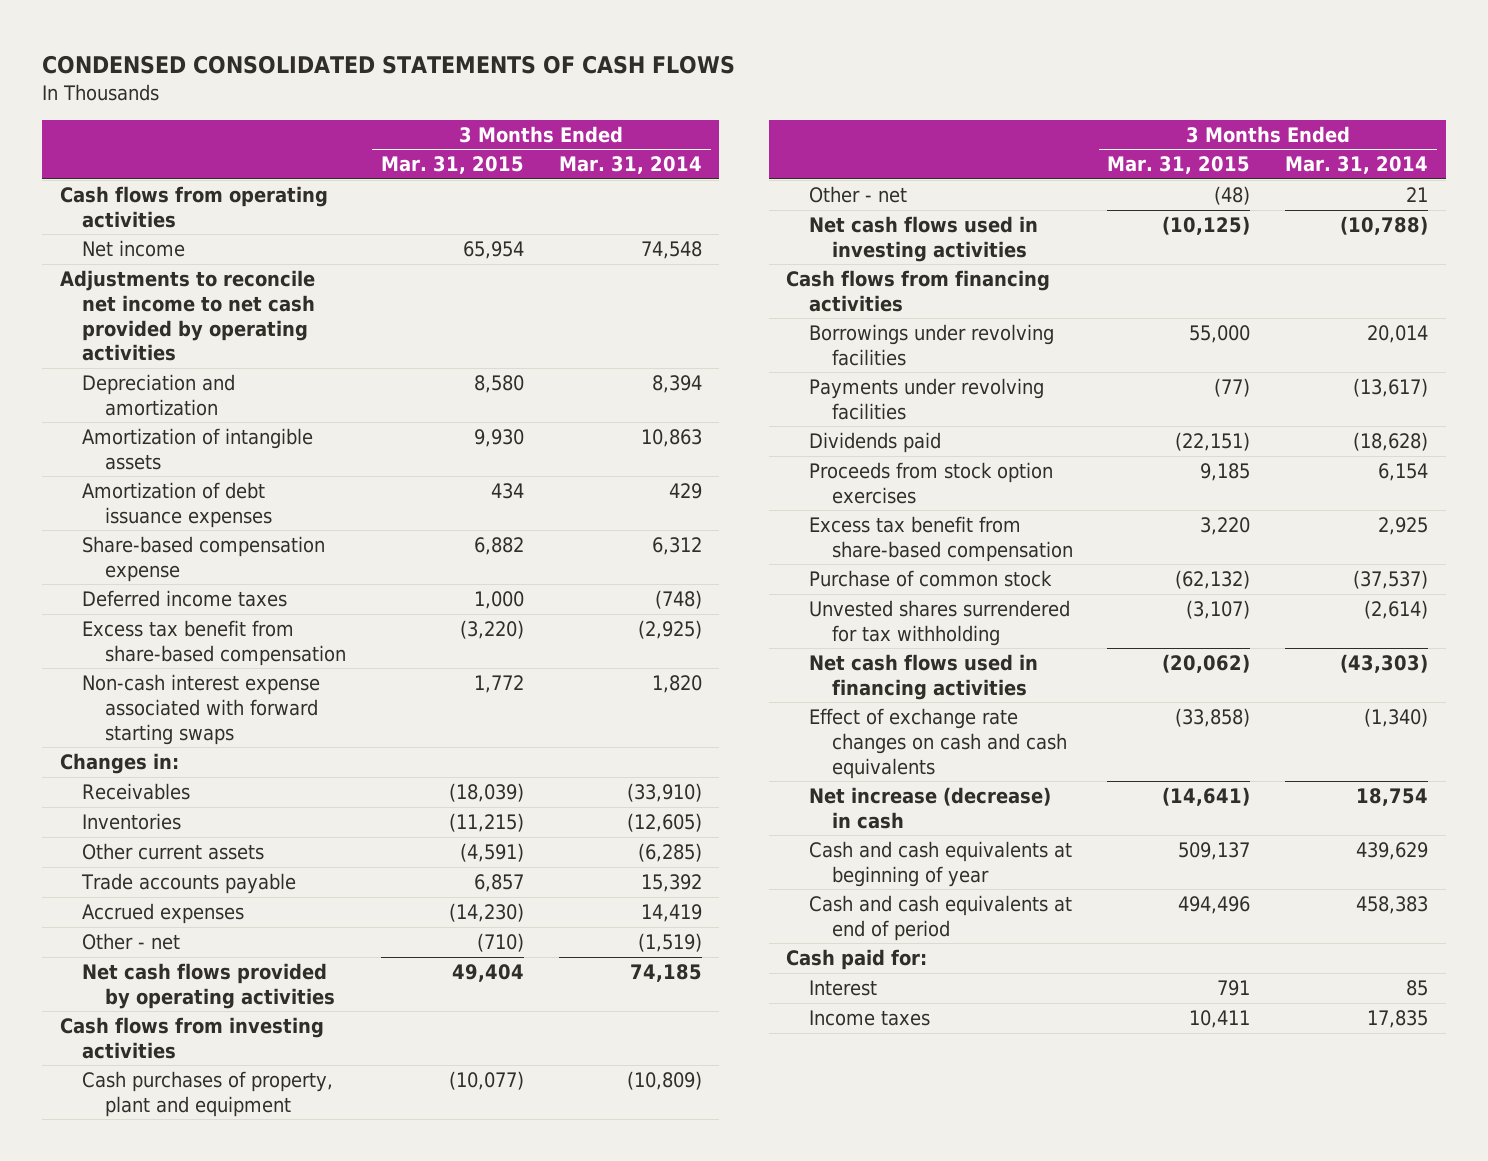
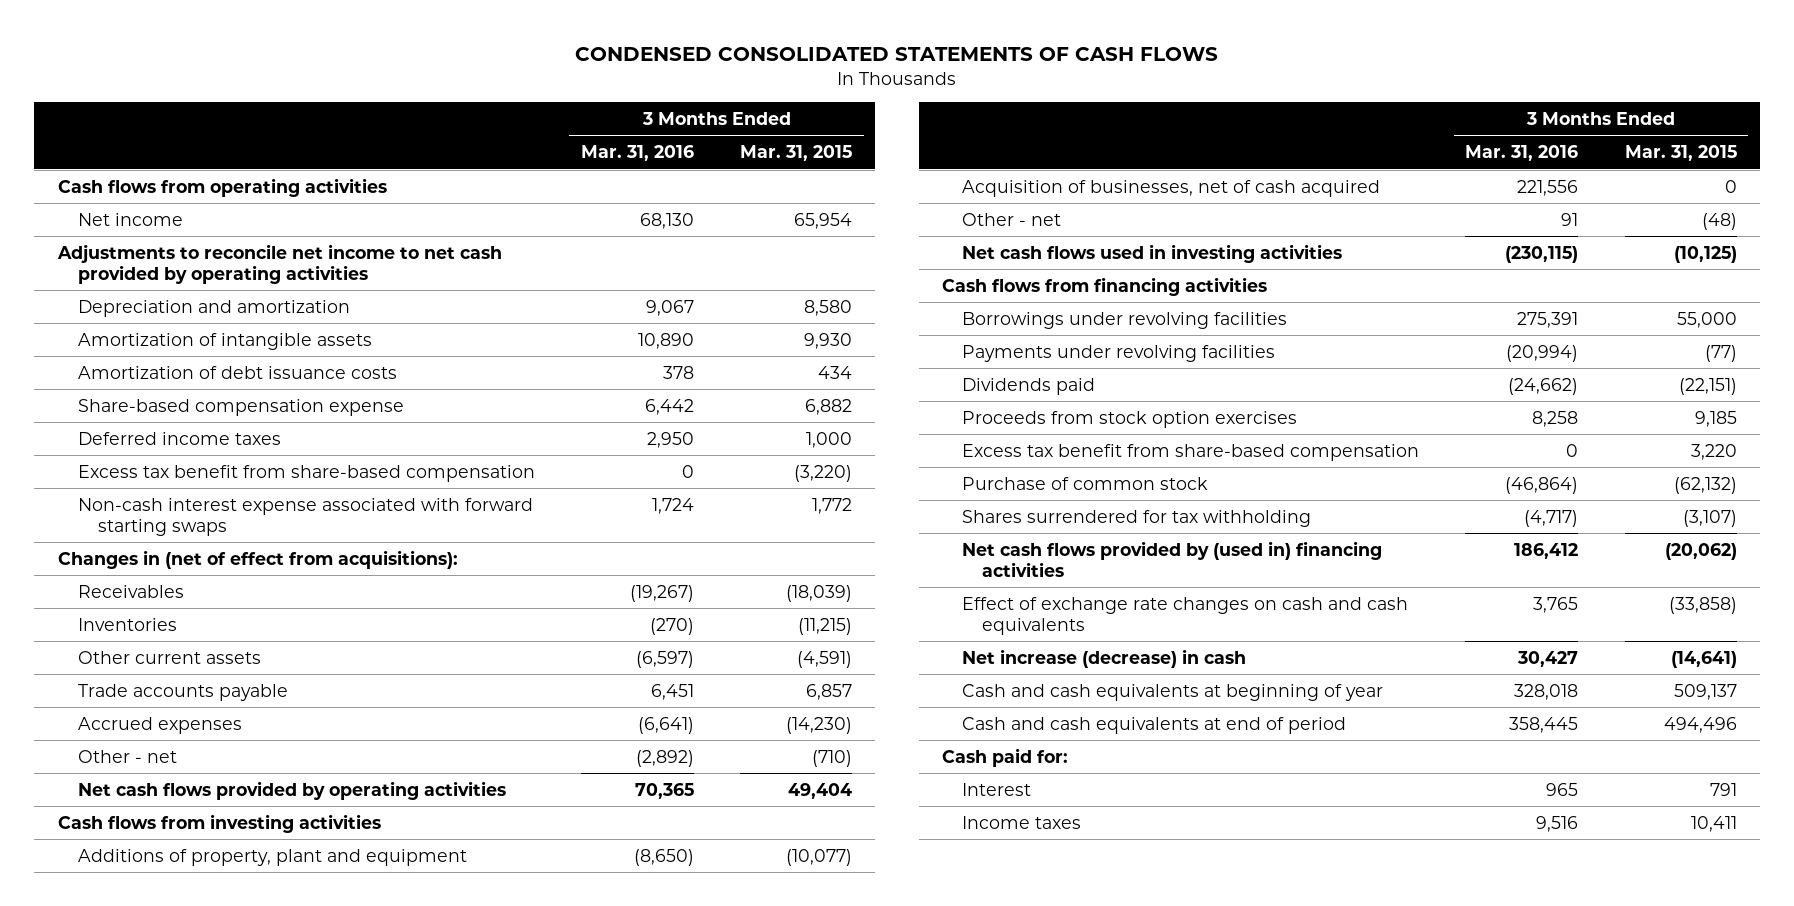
[558,156,702,175] Mar. 31, 2014 -> none
none -> [580,145,694,162] Mar. 31, 2016
[82,482,273,528] Amortization of debt issuance expenses -> [77,365,397,379] Amortization of debt issuance costs
[59,753,179,775] Changes in: -> [57,549,458,569] Changes in (net of effect from acquisitions):
[82,1071,334,1117] Cash purchases of property, plant and equipment -> [77,848,467,866] Additions of property, plant and equipment
none -> [962,179,1381,197] Acquisition of businesses, net of cash acquired
[808,600,1070,646] Unvested shares surrendered for tax withholding -> [962,509,1312,527] Shares surrendered for tax withholding
[808,654,1038,700] Net cash flows used in financing activities -> [962,540,1383,577] Net cash flows provided by (used in) financing activities

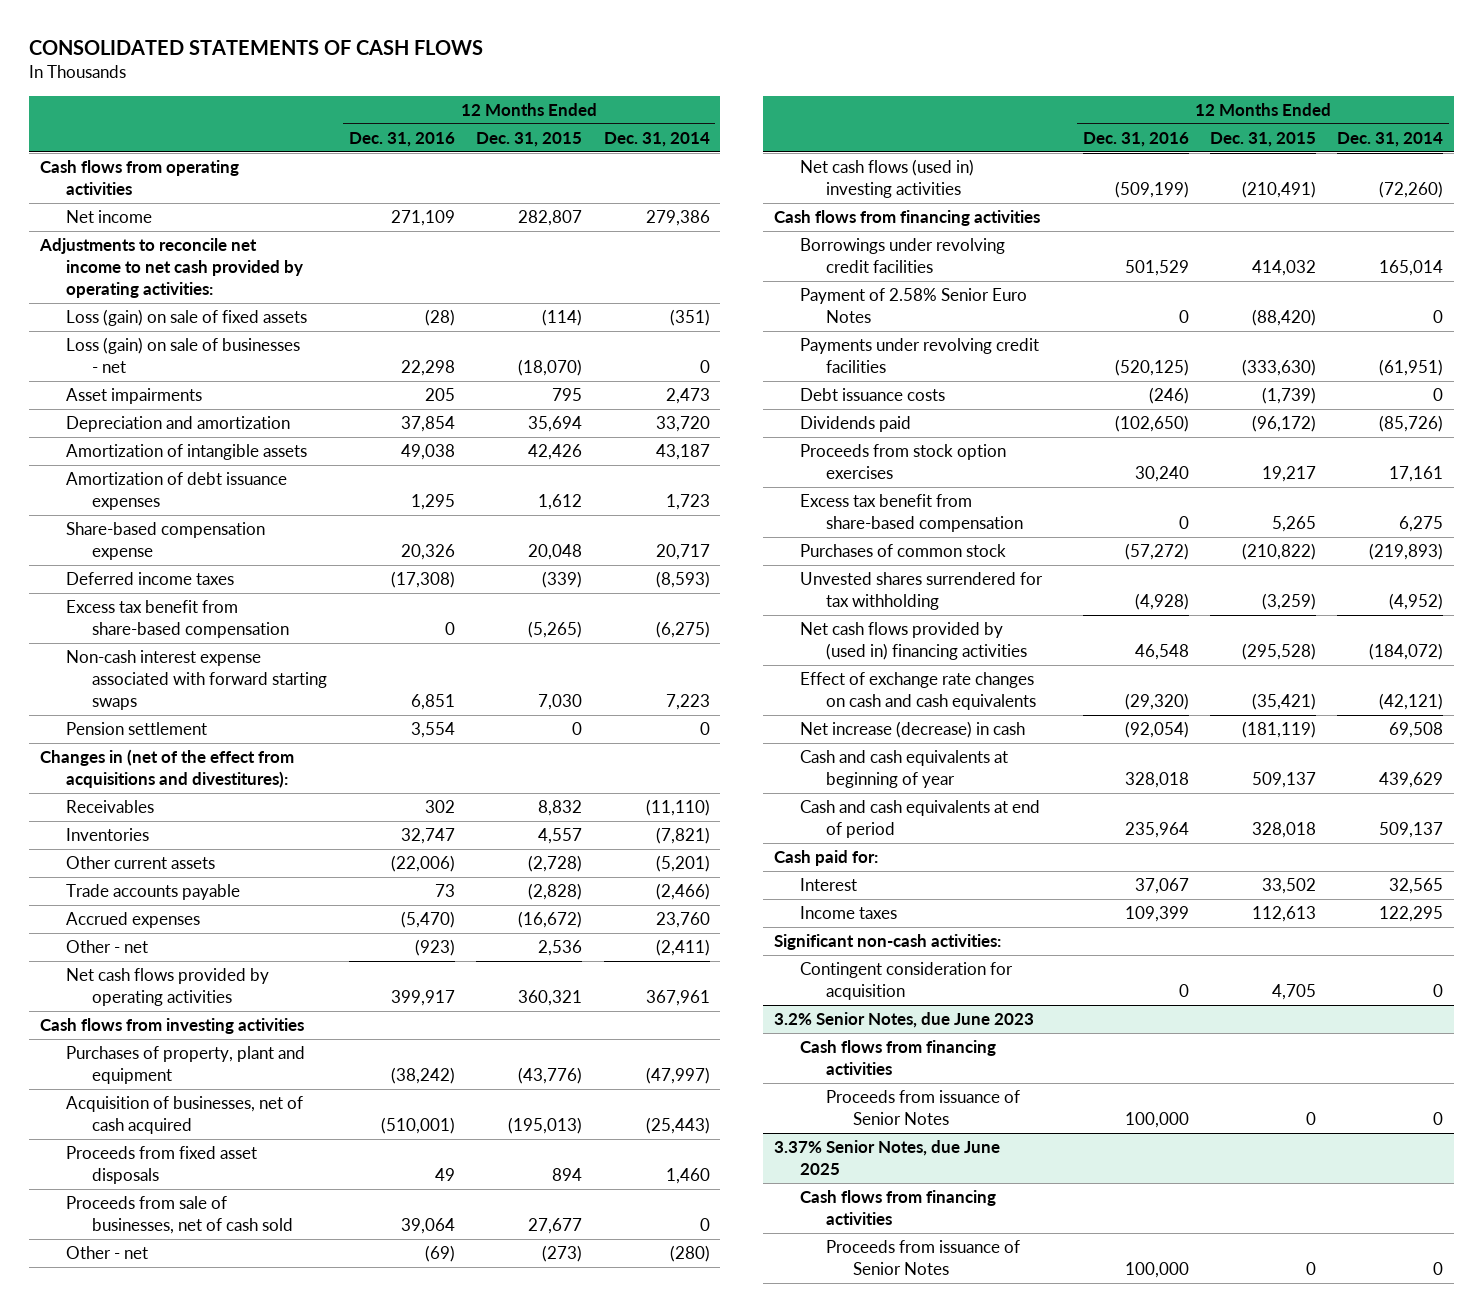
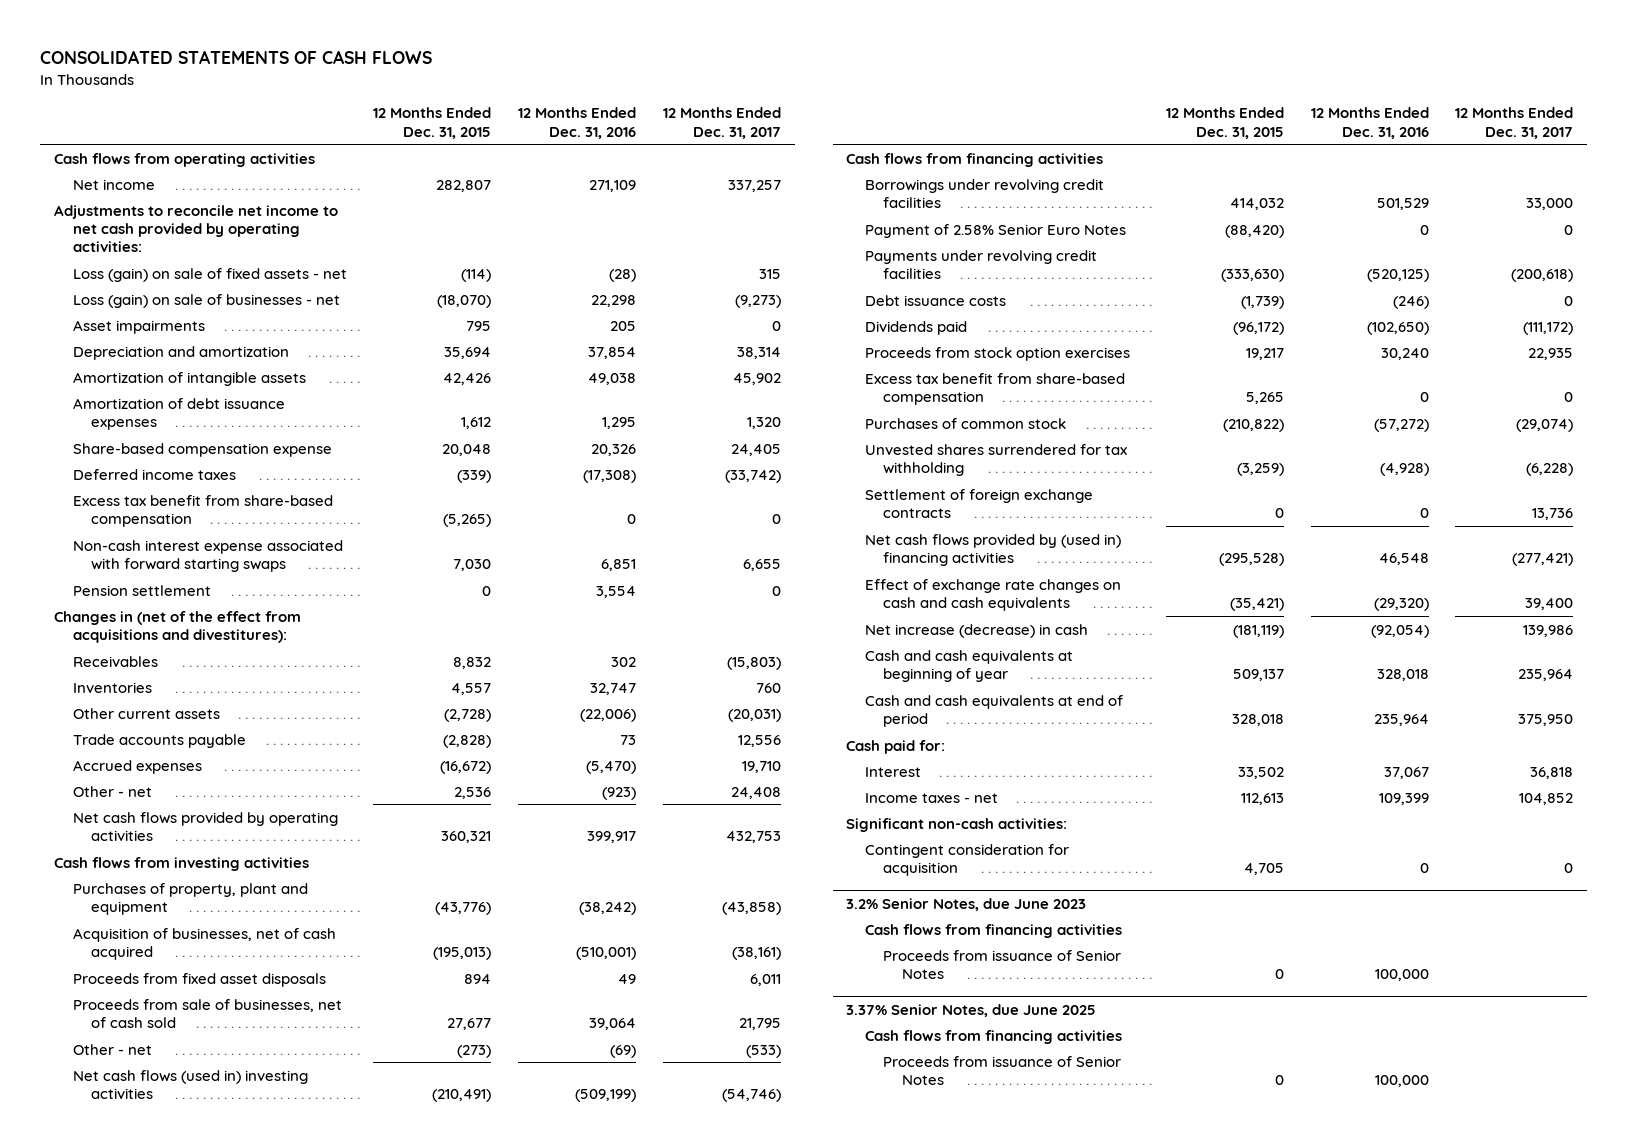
[603,131,710,147] Dec. 31, 2014 -> none
none -> [663,107,782,139] 12 Months Ended Dec. 31, 2017
[66,309,308,327] Loss (gain) on sale of fixed assets -> [72,267,347,282] Loss (gain) on sale of fixed assets - net
none -> [864,488,1093,518] Settlement of foreign exchange contracts
[799,906,897,920] Income taxes -> [864,792,998,803] Income taxes - net

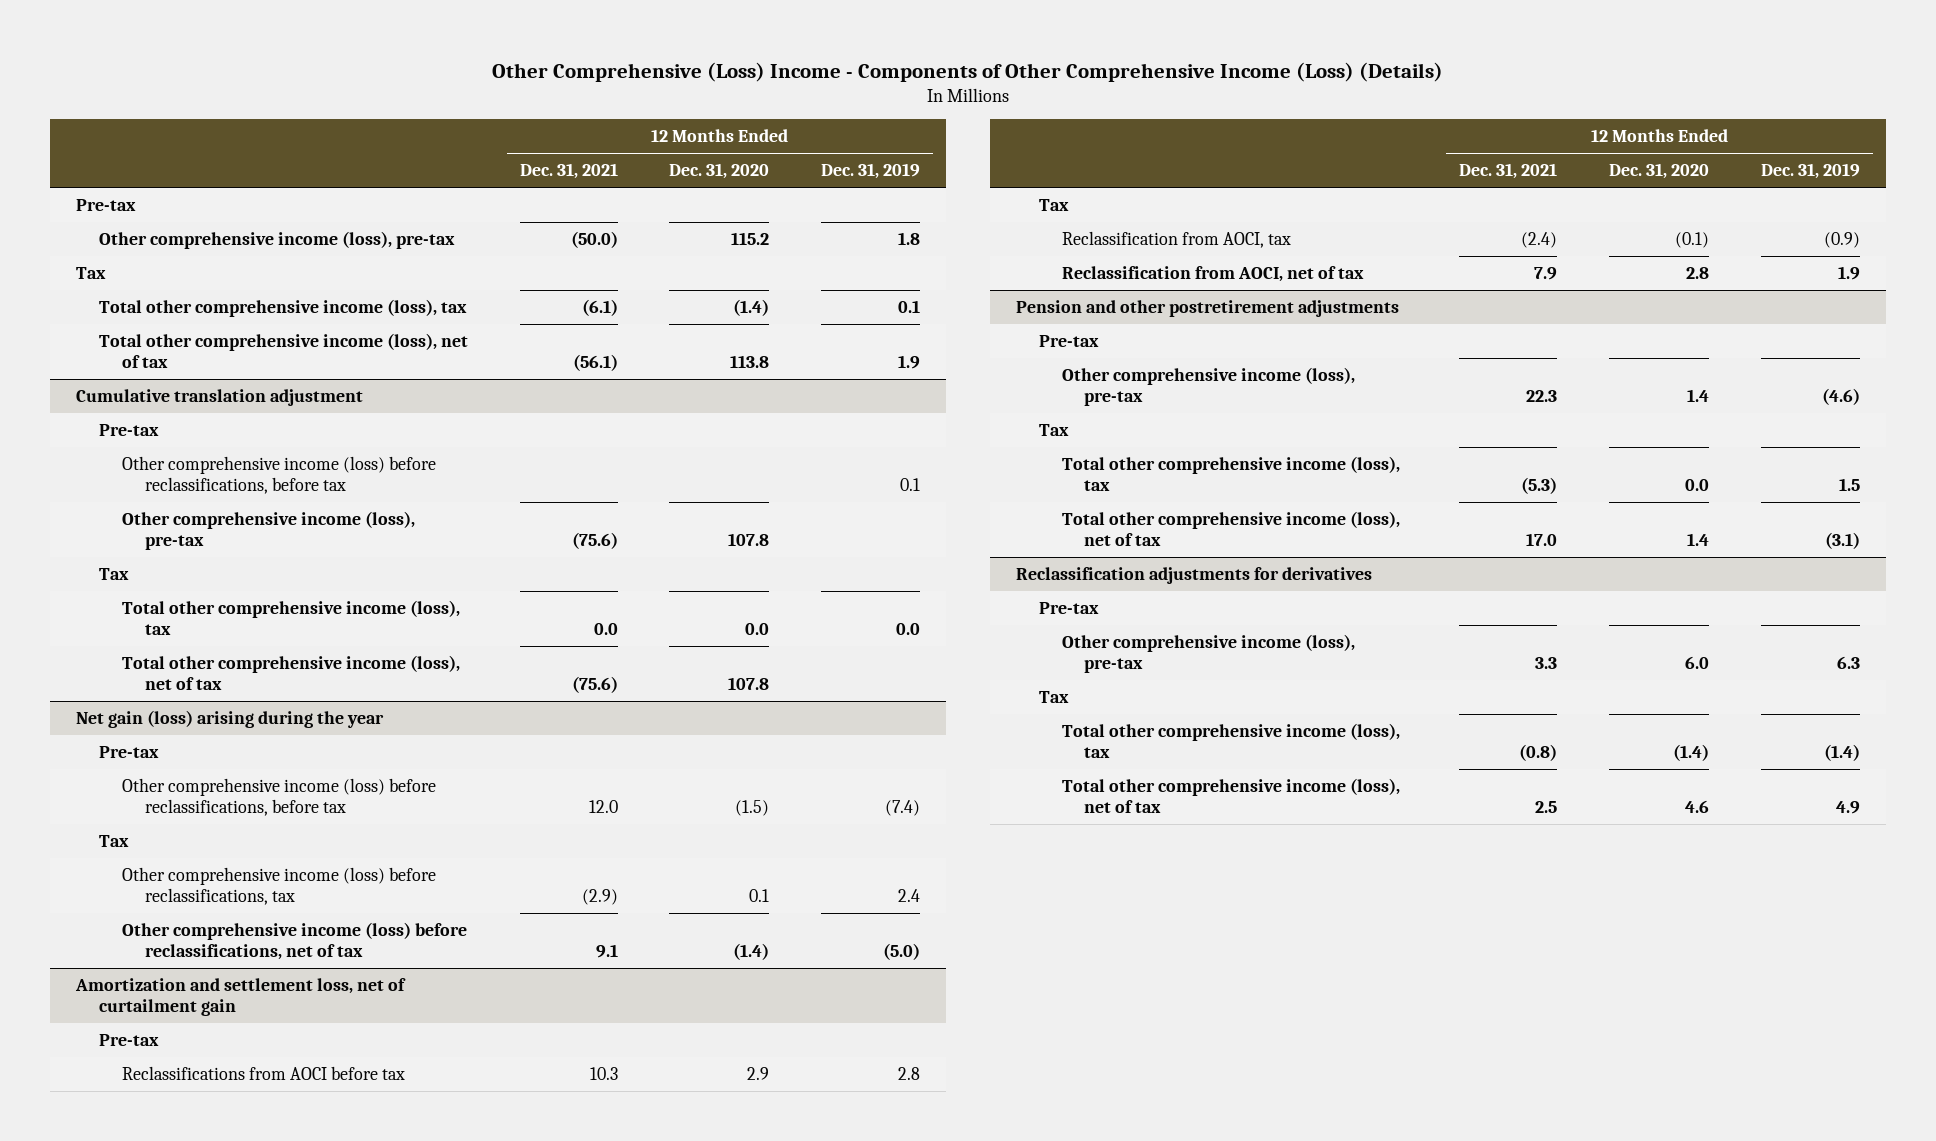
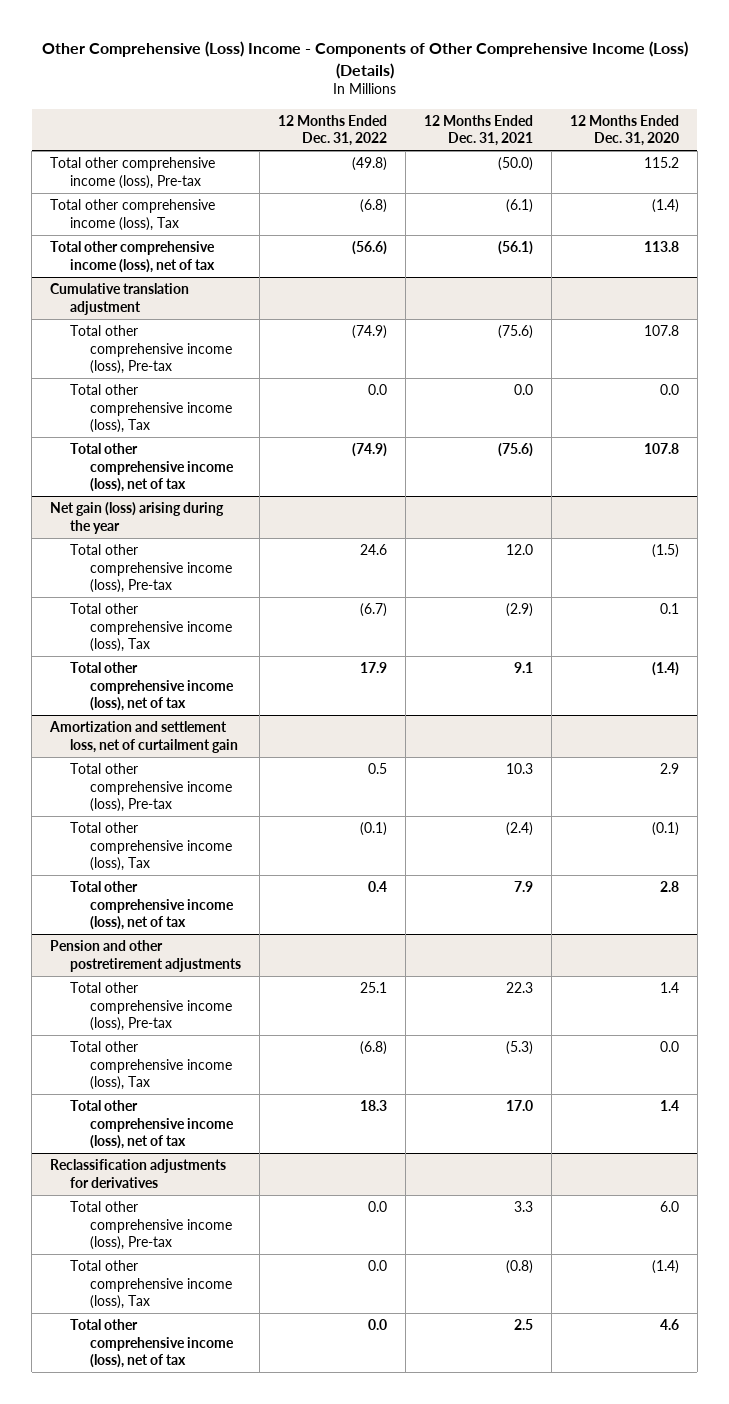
[821,163,921,180] Dec. 31, 2019 -> none
none -> [278,114,388,147] 12 Months Ended Dec. 31, 2022
[76,198,137,211] Pre-tax -> none
[76,266,107,279] Tax -> none
[99,230,456,249] Other comprehensive income (loss), pre-tax -> [50,157,216,189] Total other comprehensive income (loss), Pre-tax
[99,298,468,317] Total other comprehensive income (loss), tax -> [50,199,216,231] Total other comprehensive income (loss), Tax
[99,423,160,436] Pre-tax -> none
[121,455,436,495] Other comprehensive income (loss) before reclassifications, before tax -> none
[99,567,130,580] Tax -> none
[121,510,415,551] Other comprehensive income (loss), pre-tax -> [70,325,233,375] Total other comprehensive income (loss), Pre-tax
[121,599,460,636] Total other comprehensive income (loss), tax -> [70,384,233,434] Total other comprehensive income (loss), Tax
[99,745,160,758] Pre-tax -> none
[99,834,130,847] Tax -> none
[121,777,436,817] Other comprehensive income (loss) before reclassifications, before tax -> [70,544,233,594] Total other comprehensive income (loss), Pre-tax
[121,866,436,906] Other comprehensive income (loss) before reclassifications, tax -> [70,603,233,653] Total other comprehensive income (loss), Tax
[121,921,467,961] Other comprehensive income (loss) before reclassifications, net of tax -> [70,662,235,712] Total other comprehensive income (loss), net of tax
[99,1033,160,1046] Pre-tax -> none
[1038,198,1069,211] Tax -> none
[121,1065,405,1080] Reclassifications from AOCI before tax -> [70,763,233,813] Total other comprehensive income (loss), Pre-tax
[1061,230,1291,248] Reclassification from AOCI, tax -> [70,822,233,872] Total other comprehensive income (loss), Tax
[1061,265,1364,282] Reclassification from AOCI, net of tax -> [70,881,235,931] Total other comprehensive income (loss), net of tax
[1038,334,1099,347] Pre-tax -> none
[1038,423,1069,436] Tax -> none
[1061,366,1355,407] Other comprehensive income (loss), pre-tax -> [70,982,233,1032] Total other comprehensive income (loss), Pre-tax
[1061,455,1400,492] Total other comprehensive income (loss), tax -> [70,1041,233,1091] Total other comprehensive income (loss), Tax
[1038,601,1099,614] Pre-tax -> none
[1038,690,1069,703] Tax -> none
[1061,633,1355,674] Other comprehensive income (loss), pre-tax -> [70,1201,233,1251] Total other comprehensive income (loss), Pre-tax
[1061,722,1400,759] Total other comprehensive income (loss), tax -> [70,1260,233,1310] Total other comprehensive income (loss), Tax

